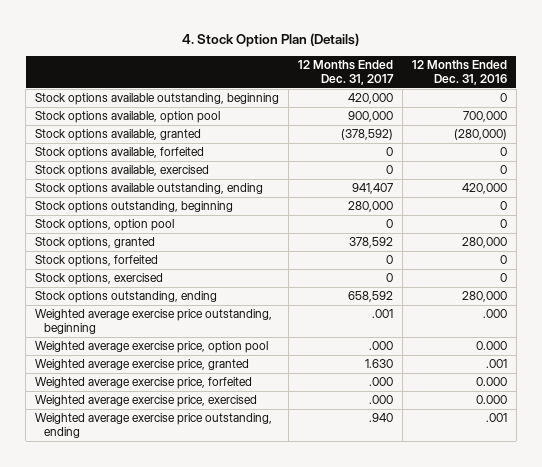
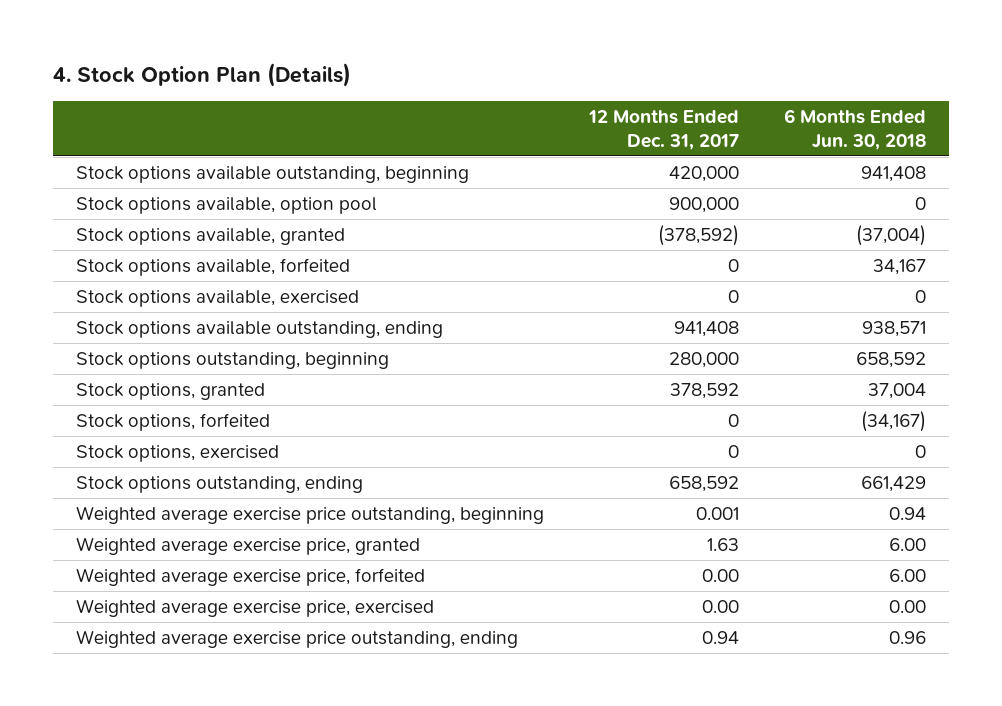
[412,60,508,86] 12 Months Ended Dec. 31, 2016 -> none
none -> [784,109,927,150] 6 Months Ended Jun. 30, 2018
[352,183,394,195] 941,407 -> [673,321,739,338] 941,408
[35,219,175,232] Stock options, option pool -> none
[35,341,269,354] Weighted average exercise price, option pool -> none
[372,309,394,319] .001 -> [695,507,739,521] 0.001
[365,359,394,369] 1.630 -> [706,538,739,552] 1.63
[369,377,394,387] .000 -> [701,569,739,583] 0.00
[369,395,394,405] .000 -> [701,600,739,614] 0.00
[369,413,394,423] .940 -> [701,631,739,645] 0.94

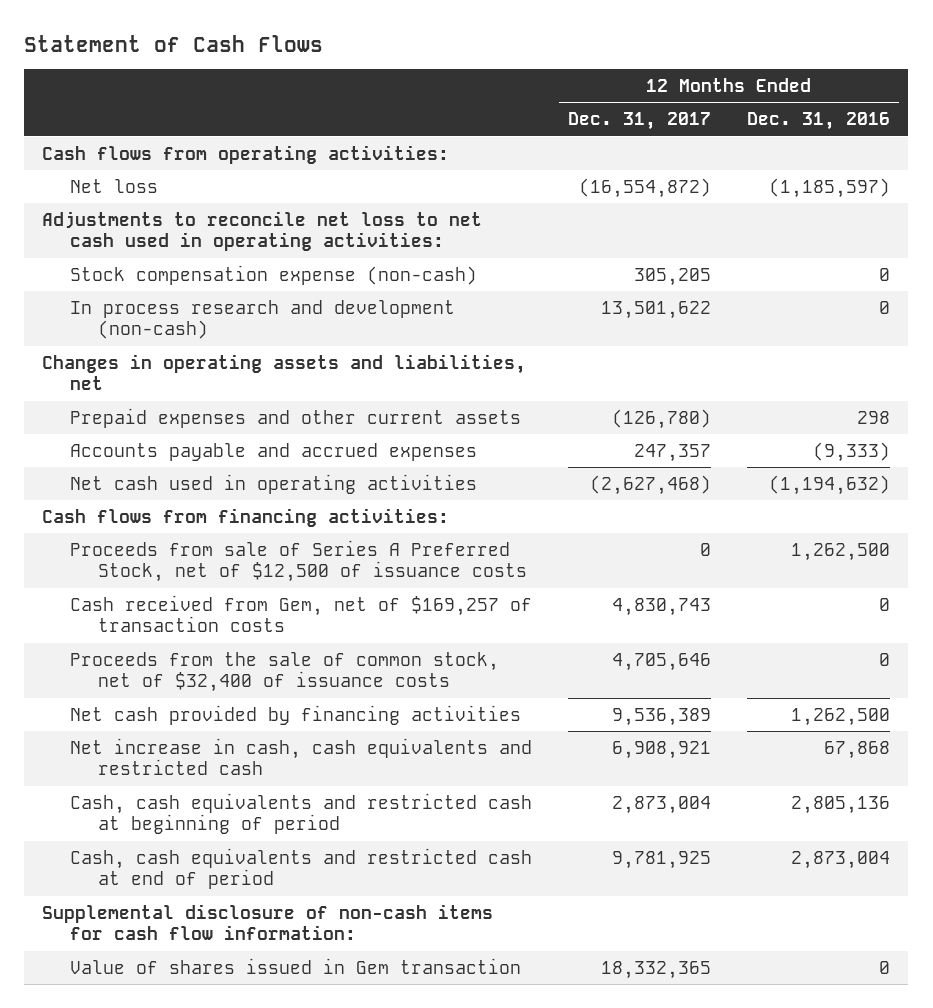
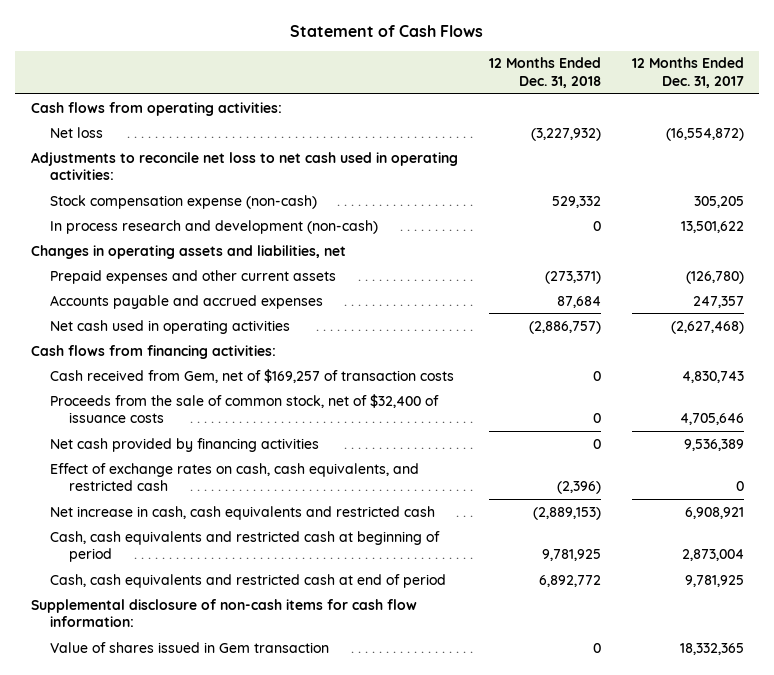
[747,112,891,131] Dec. 31, 2016 -> none
none -> [488,57,601,88] 12 Months Ended Dec. 31, 2018
[70,539,528,583] Proceeds from sale of Series A Preferred Stock, net of $12,500 of issuance costs -> none
none -> [49,462,419,492] Effect of exchange rates on cash, cash equivalents, and restricted cash

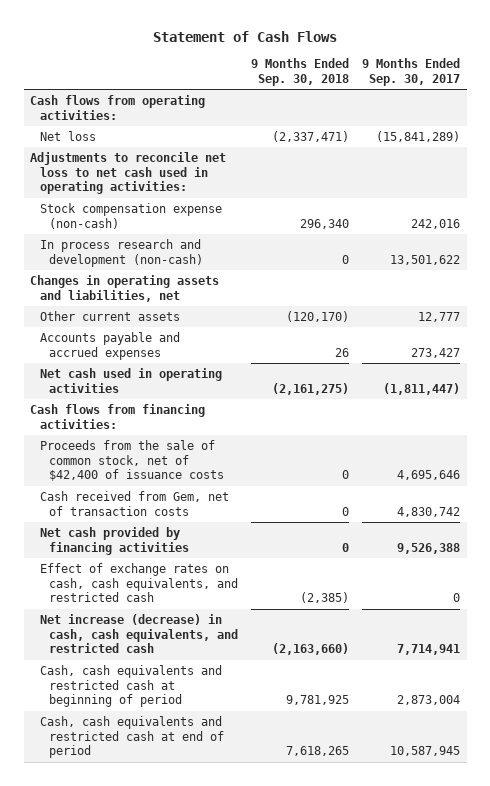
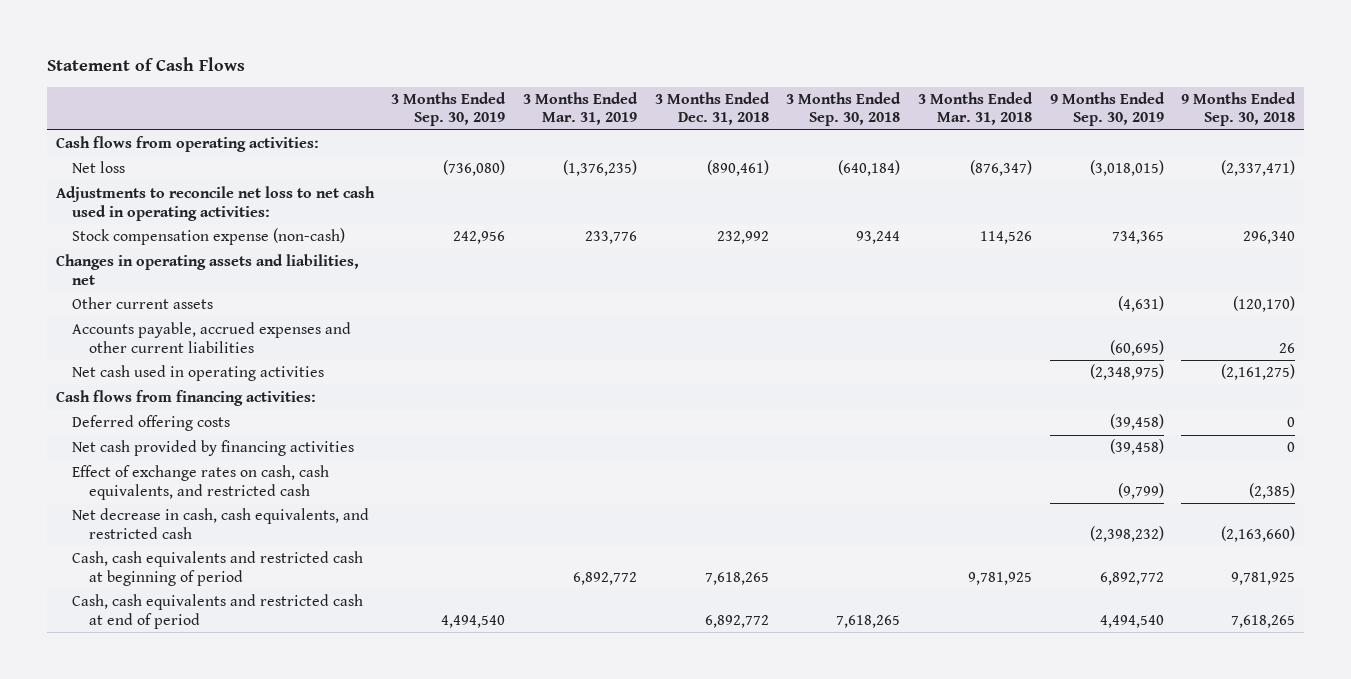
[362,58,461,87] 9 Months Ended Sep. 30, 2017 -> none
none -> [391,92,507,127] 3 Months Ended Sep. 30, 2019
none -> [522,92,638,126] 3 Months Ended Mar. 31, 2019
none -> [654,92,770,126] 3 Months Ended Dec. 31, 2018
none -> [786,92,902,127] 3 Months Ended Sep. 30, 2018
none -> [917,92,1033,126] 3 Months Ended Mar. 31, 2018
none -> [1049,92,1165,127] 9 Months Ended Sep. 30, 2019
[39,238,203,267] In process research and development (non-cash) -> none
[39,331,180,360] Accounts payable and accrued expenses -> [72,322,352,353] Accounts payable, accrued expenses and other current liabilities
[39,439,224,482] Proceeds from the sale of common stock, net of $42,400 of issuance costs -> none
[39,490,229,516] Cash received from Gem, net of transaction costs -> none
none -> [72,415,231,432] Deferred offering costs
[39,613,238,654] Net increase (decrease) in cash, cash equivalents, and restricted cash -> [72,508,370,539] Net decrease in cash, cash equivalents, and restricted cash

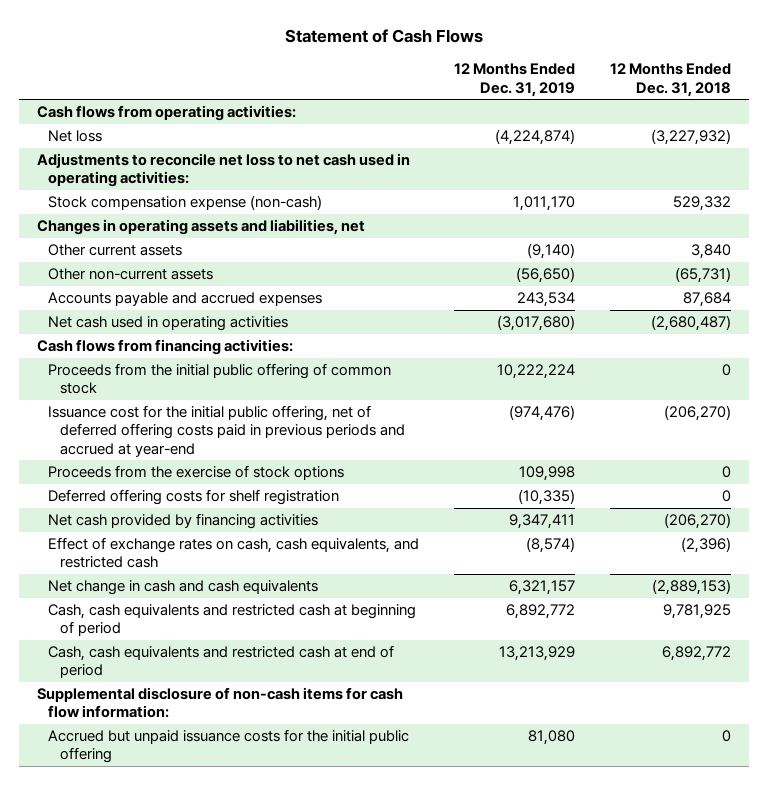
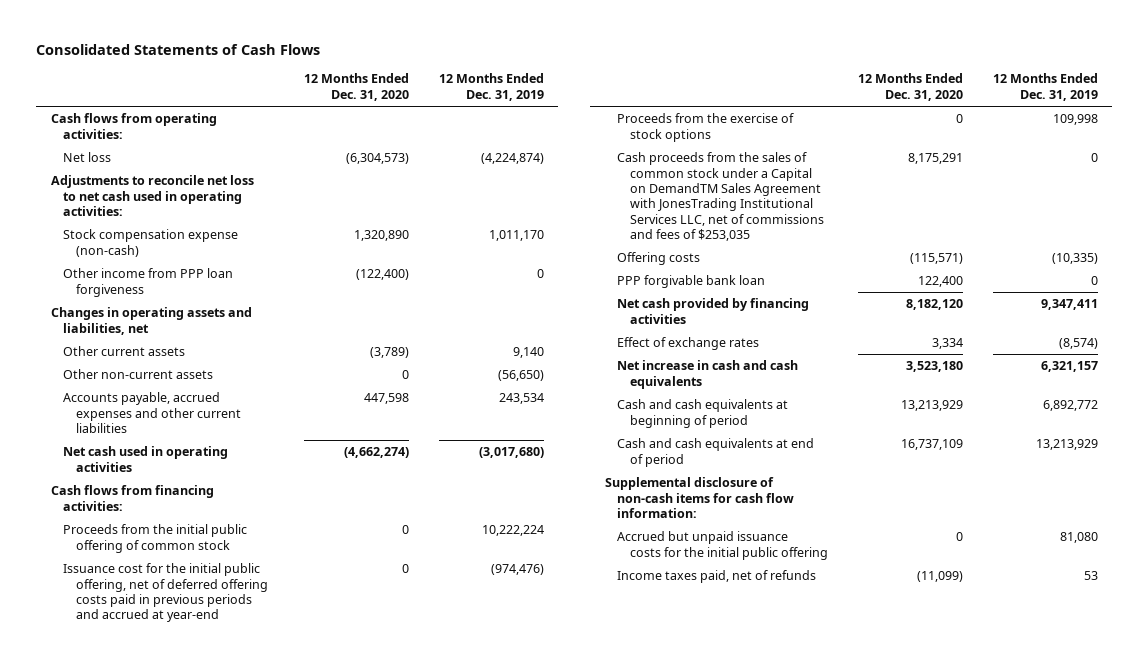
[284,29,483,44] Statement of Cash Flows -> [35,43,320,55] Consolidated Statements of Cash Flows
[610,63,732,97] 12 Months Ended Dec. 31, 2018 -> none
none -> [303,73,409,101] 12 Months Ended Dec. 31, 2020
none -> [63,268,234,297] Other income from PPP loan forgiveness
[527,243,576,260] (9,140) -> [512,347,544,359] 9,140
[48,292,323,307] Accounts payable and accrued expenses -> [63,392,241,433] Accounts payable, accrued expenses and other current liabilities
none -> [617,152,824,242] Cash proceeds from the sales of common stock under a Capital on DemandTM Sales Agreement with JonesTrading Institutional Services LLC, net of commissions and fees of $253,035
[48,489,340,506] Deferred offering costs for shelf registration -> [617,252,701,266] Offering costs
none -> [617,275,766,289] PPP forgivable bank loan
[48,537,420,569] Effect of exchange rates on cash, cash equivalents, and restricted cash -> [617,337,760,351] Effect of exchange rates
[48,580,319,596] Net change in cash and cash equivalents -> [617,360,799,389] Net increase in cash and cash equivalents
[48,604,417,637] Cash, cash equivalents and restricted cash at beginning of period -> [617,399,789,428] Cash and cash equivalents at beginning of period
[48,645,395,679] Cash, cash equivalents and restricted cash at end of period -> [617,438,815,467] Cash and cash equivalents at end of period
none -> [617,570,817,584] Income taxes paid, net of refunds

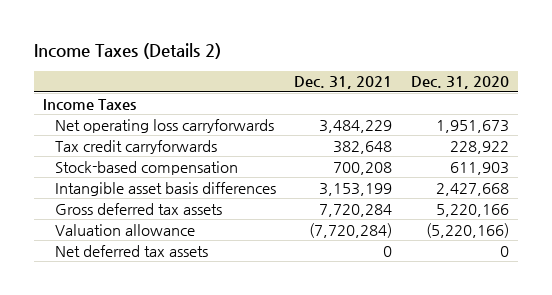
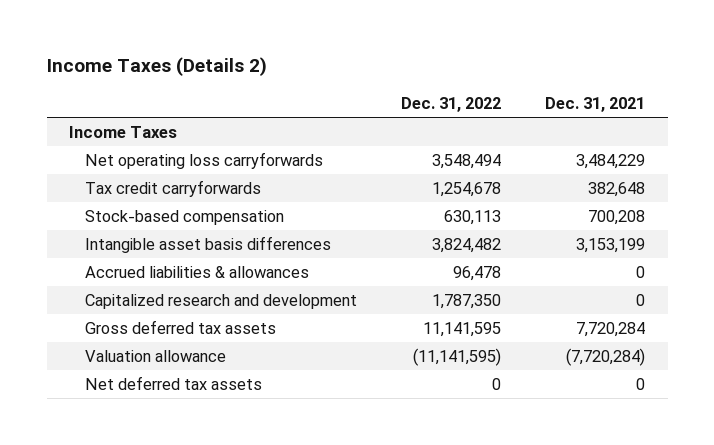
[410,76,509,90] Dec. 31, 2020 -> none
none -> [401,96,502,112] Dec. 31, 2022
none -> [84,266,309,279] Accrued liabilities & allowances
none -> [84,294,357,310] Capitalized research and development

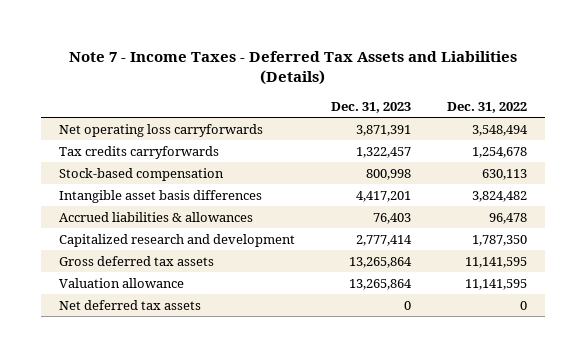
[46,57,267,77] Income Taxes (Details 2) -> [68,50,517,86] Note 7 - Income Taxes - Deferred Tax Assets and Liabilities (Details)
[545,96,646,112] Dec. 31, 2021 -> none
none -> [330,102,411,114] Dec. 31, 2023
[68,126,177,139] Income Taxes -> none
[84,180,261,198] Tax credit carryforwards -> [59,145,220,159] Tax credits carryforwards
[413,348,502,367] (11,141,595) -> [464,278,527,290] 11,141,595

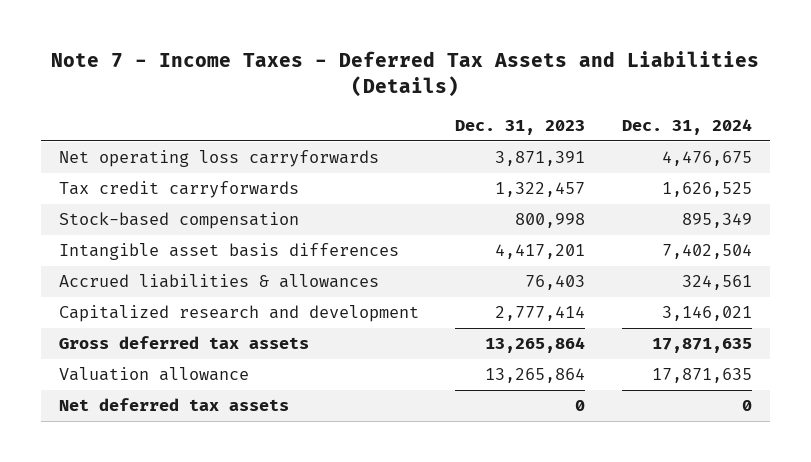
[446,102,527,114] Dec. 31, 2022 -> none
none -> [621,119,752,136] Dec. 31, 2024
[59,145,220,159] Tax credits carryforwards -> [59,181,300,199] Tax credit carryforwards

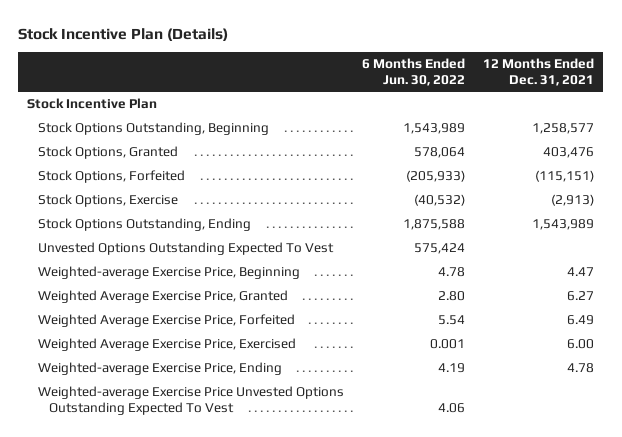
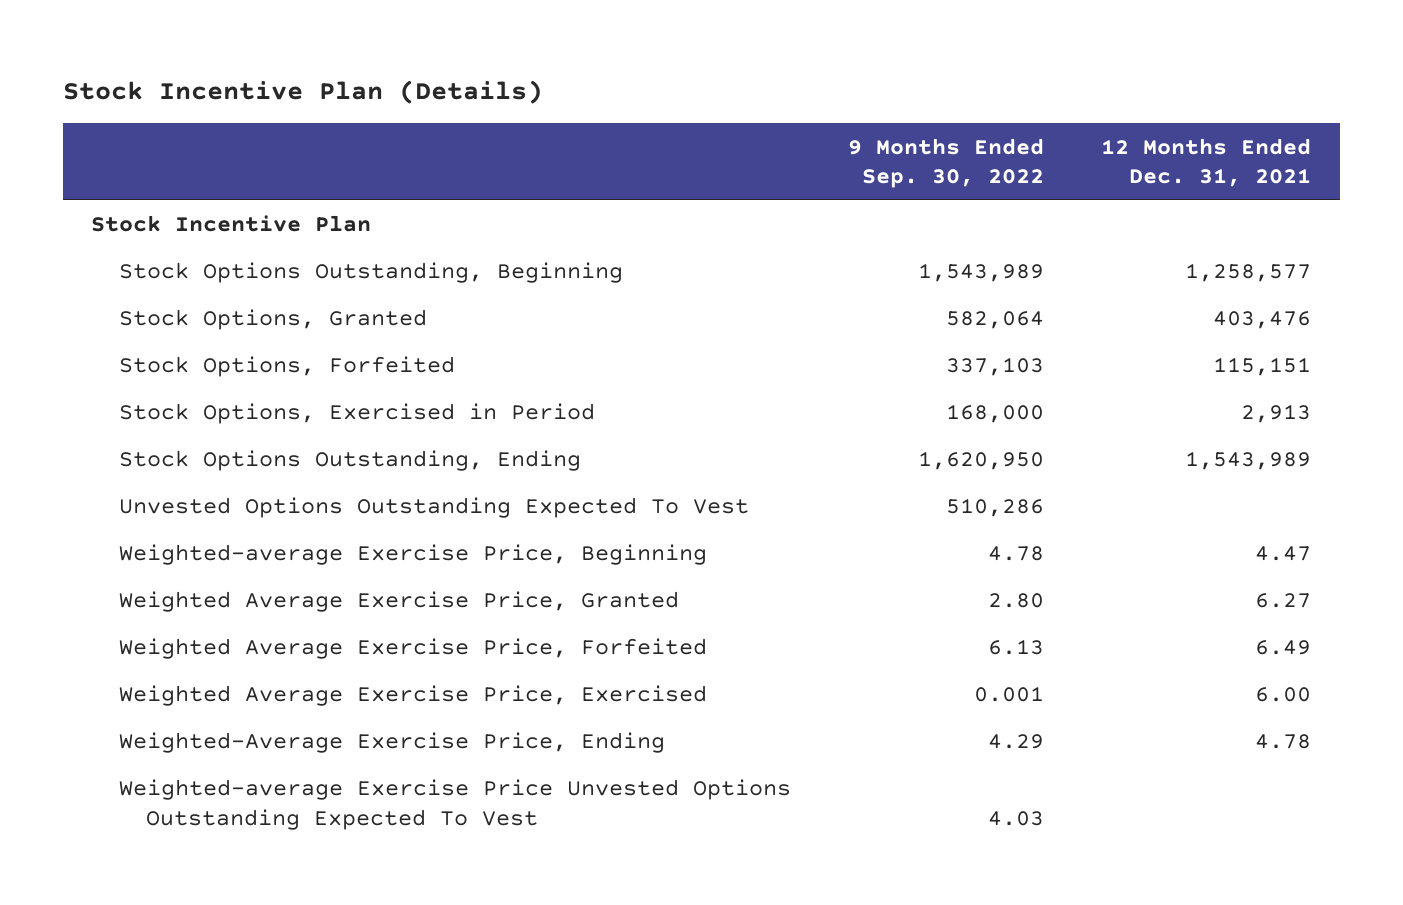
[362,58,466,86] 6 Months Ended Jun. 30, 2022 -> none
none -> [847,137,1044,189] 9 Months Ended Sep. 30, 2022
[535,170,595,183] (115,151) -> [1213,357,1312,377] 115,151
[37,194,178,208] Stock Options, Exercise -> [118,403,595,425] Stock Options, Exercised in Period
[551,194,595,207] (2,913) -> [1241,404,1312,424] 2,913
[37,362,282,376] Weighted-average Exercise Price, Ending -> [118,732,665,754] Weighted-Average Exercise Price, Ending

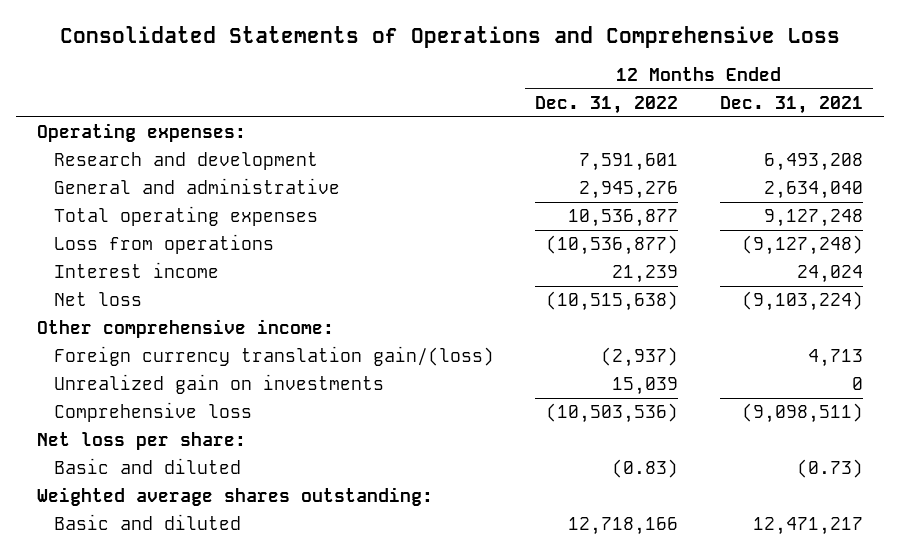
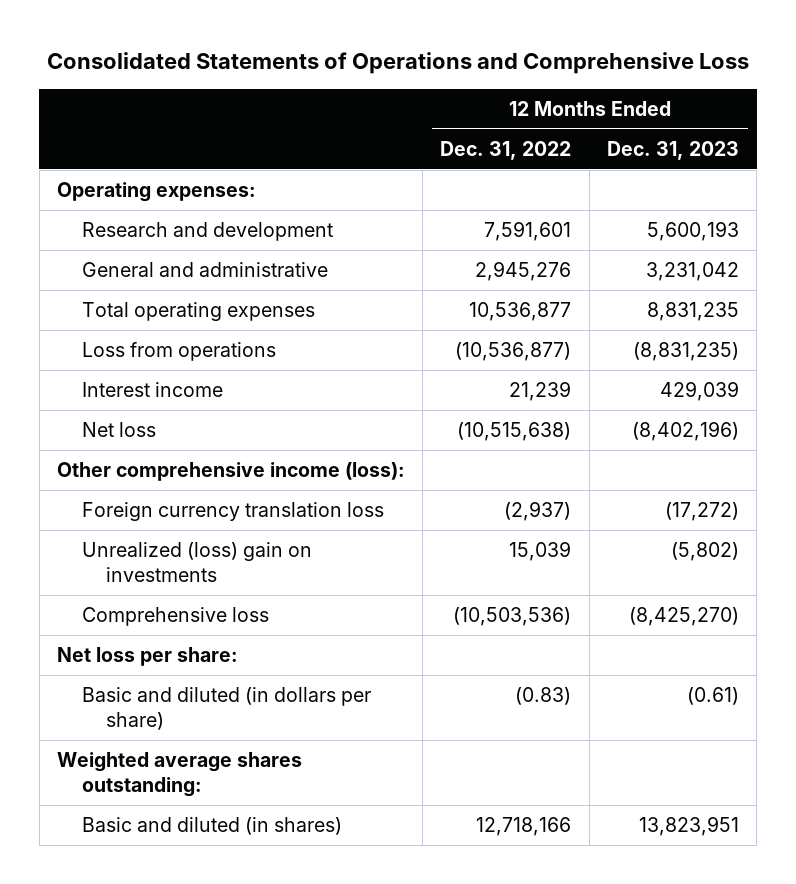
[719,96,863,115] Dec. 31, 2021 -> none
none -> [606,140,739,160] Dec. 31, 2023
[36,319,334,339] Other comprehensive income: -> [57,462,406,482] Other comprehensive income (loss):
[53,346,494,367] Foreign currency translation gain/(loss) -> [81,502,384,522] Foreign currency translation loss
[53,374,384,395] Unrealized gain on investments -> [81,542,312,583] Unrealized (loss) gain on investments
[53,458,241,475] Basic and diluted -> none
none -> [81,687,371,731] Basic and diluted (in dollars per share)
[53,514,241,531] Basic and diluted -> [81,817,342,836] Basic and diluted (in shares)

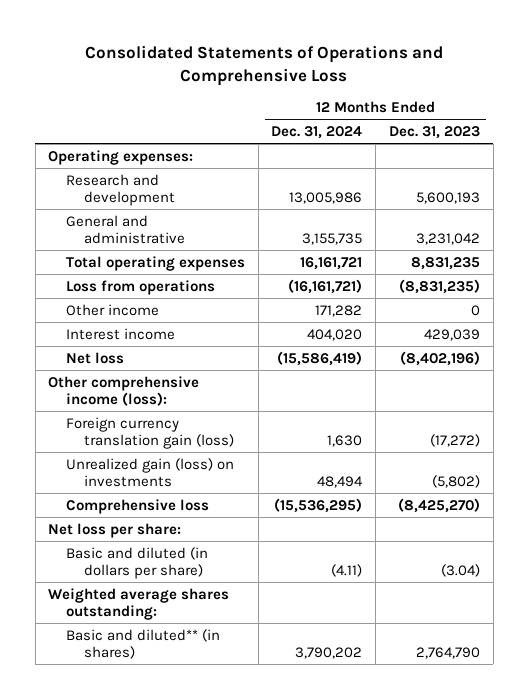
[440,140,572,160] Dec. 31, 2022 -> none
none -> [271,126,363,140] Dec. 31, 2024
none -> [66,303,160,316] Other income
[81,502,384,522] Foreign currency translation loss -> [66,416,234,449] Foreign currency translation gain (loss)
[81,542,312,583] Unrealized (loss) gain on investments -> [66,457,235,487] Unrealized gain (loss) on investments
[686,687,739,706] (0.61) -> [440,563,480,577] (3.04)
[81,817,342,836] Basic and diluted (in shares) -> [66,628,221,659] Basic and diluted** (in shares)
[638,816,739,837] 13,823,951 -> [415,646,480,659] 2,764,790

